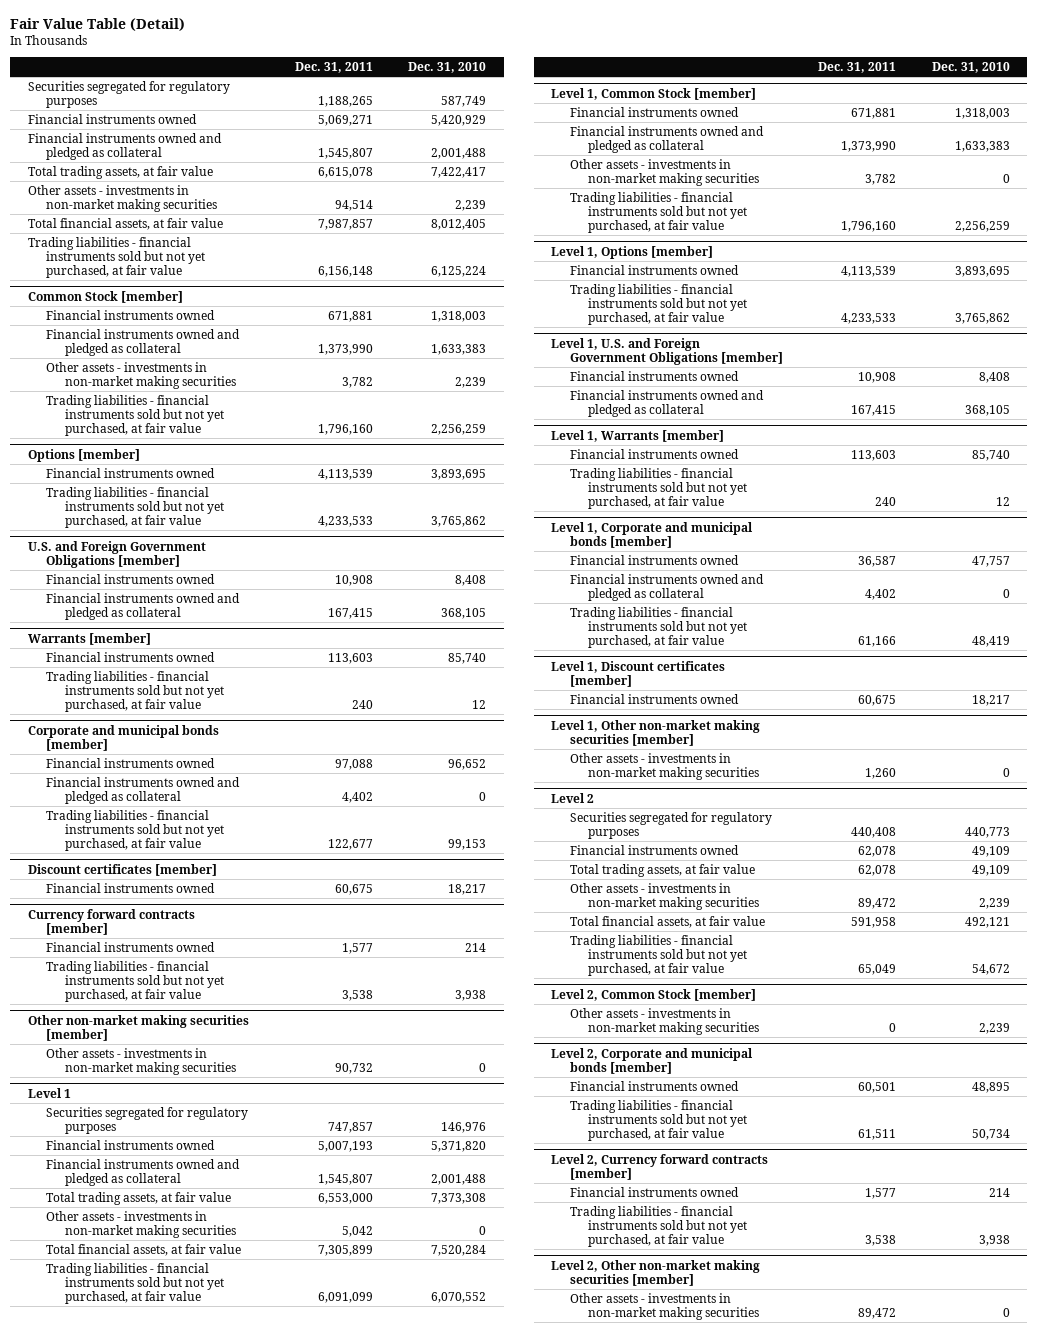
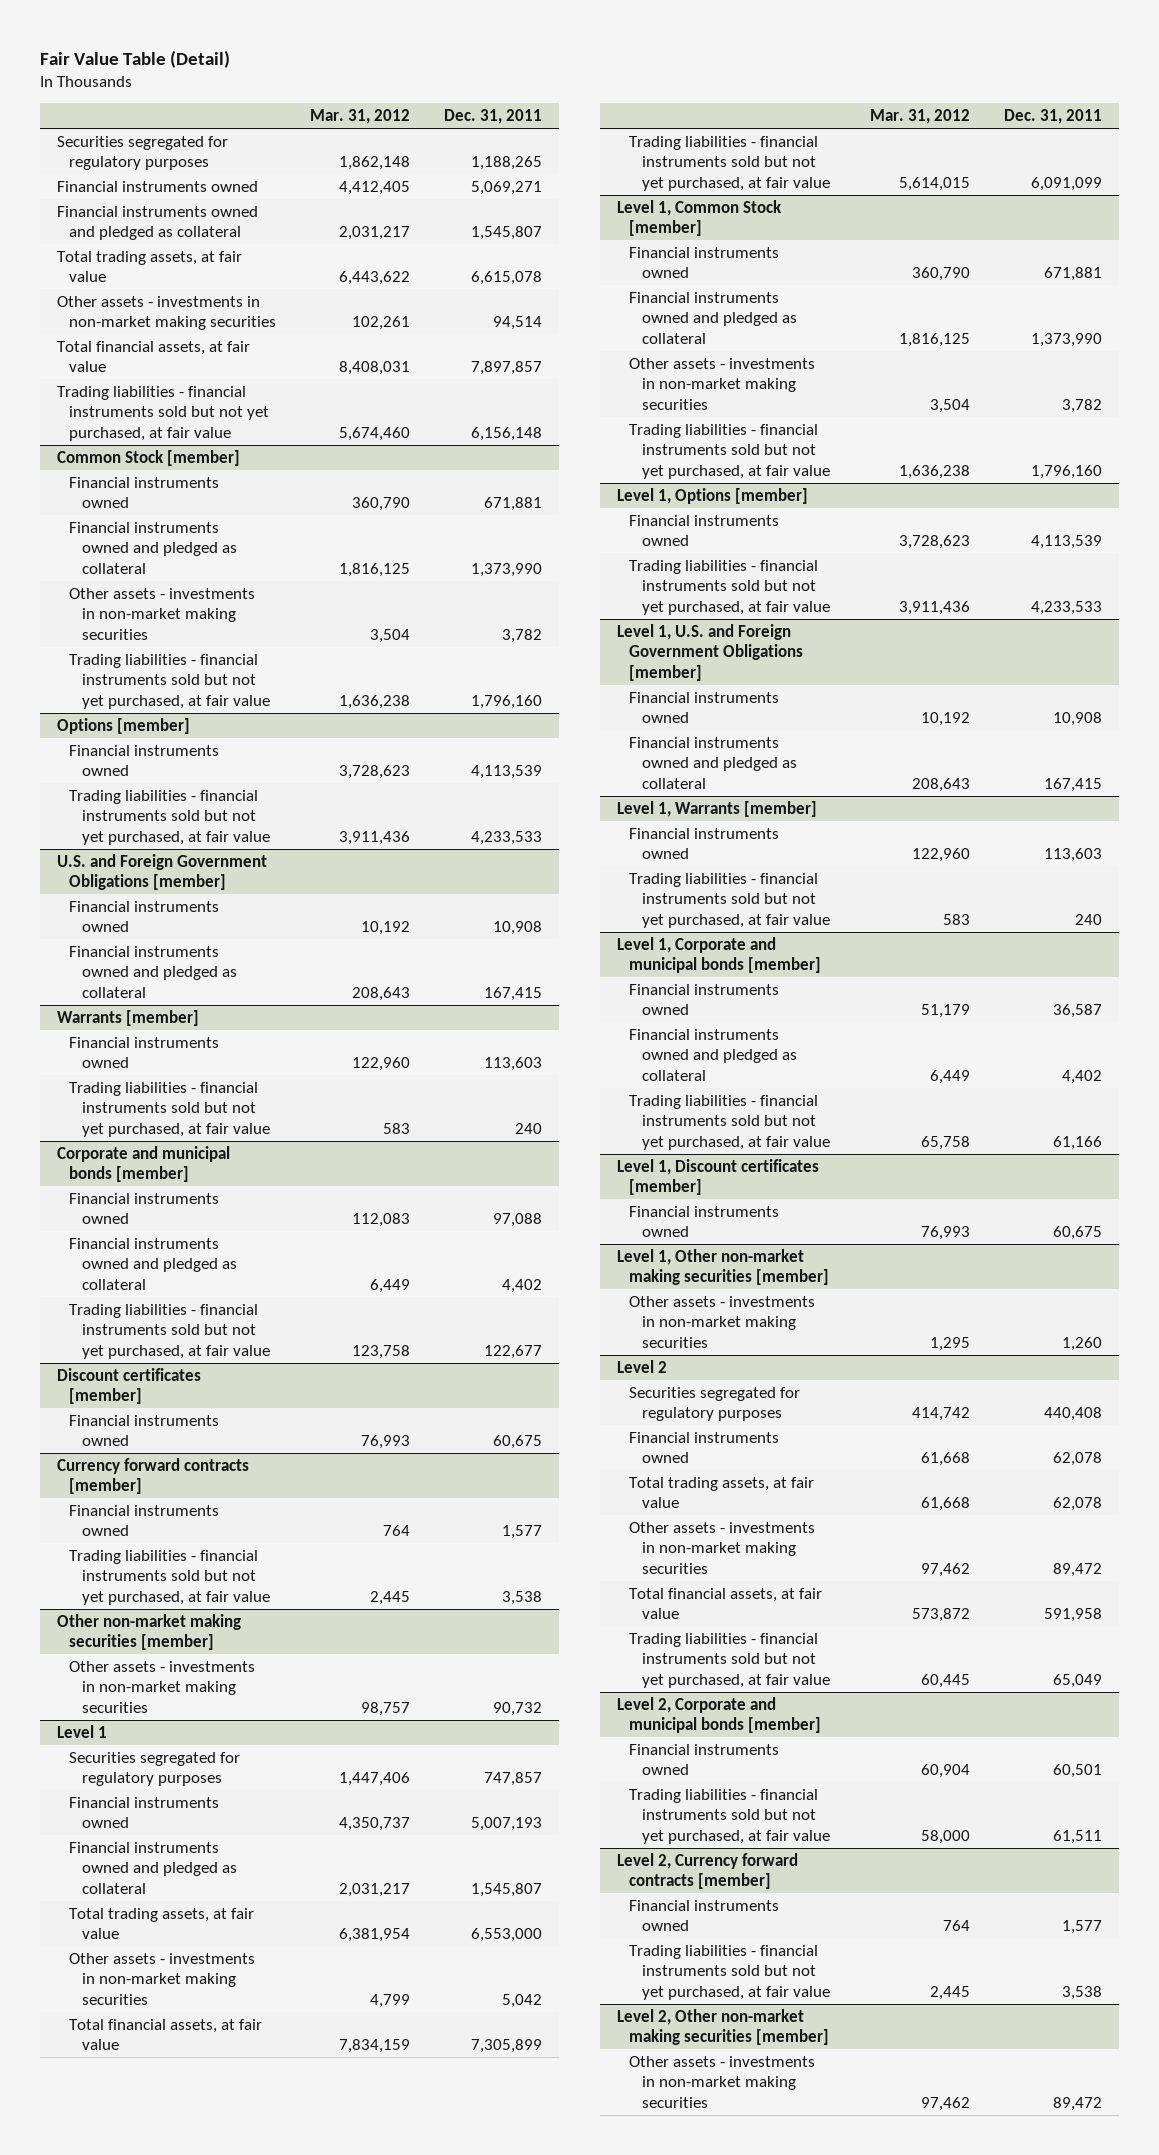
[407,61,486,73] Dec. 31, 2010 -> none
none -> [310,109,411,125] Mar. 31, 2012
[317,218,373,230] 7,987,857 -> [471,361,543,376] 7,897,857
[551,988,757,1001] Level 2, Common Stock [member] -> none
[569,1007,760,1035] Other assets - investments in non-market making securities -> none

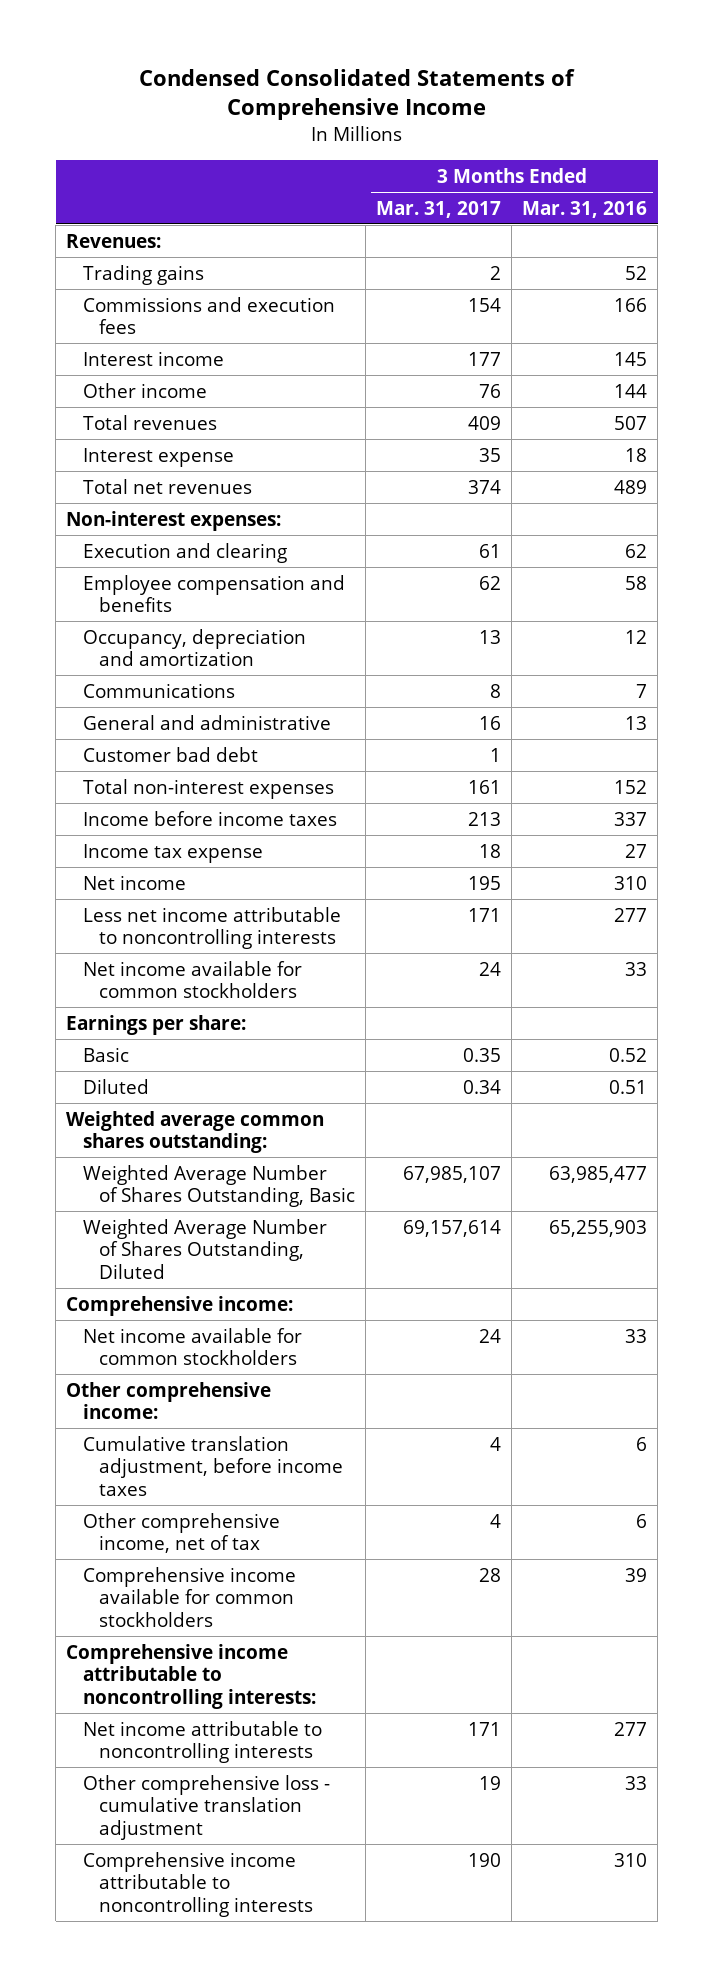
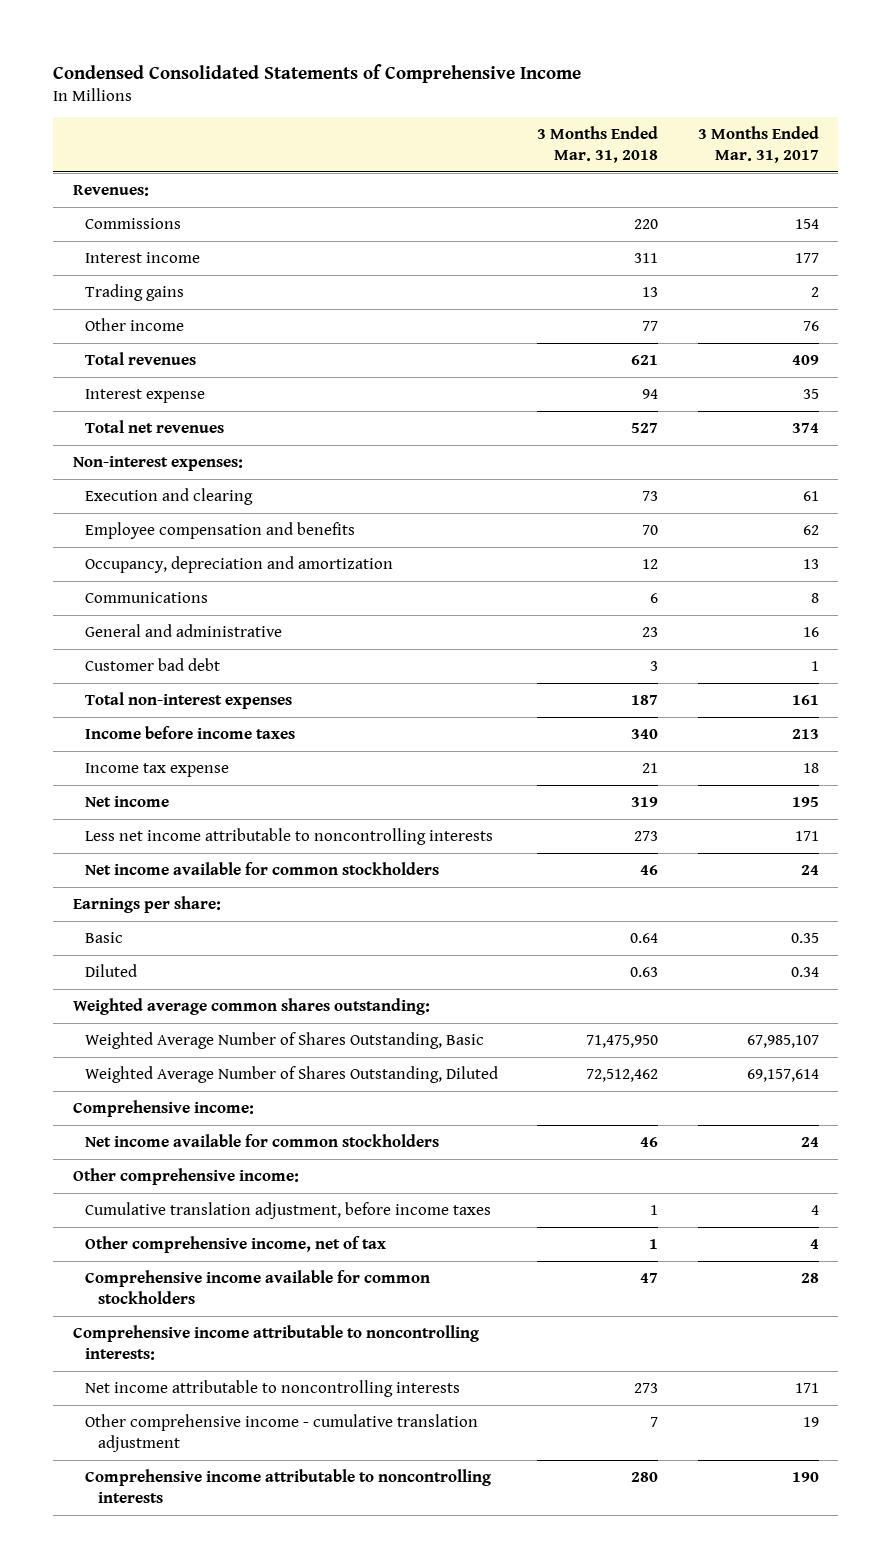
[522,200,648,218] Mar. 31, 2016 -> none
none -> [537,126,659,164] 3 Months Ended Mar. 31, 2018
[82,296,335,335] Commissions and execution fees -> [85,217,182,229] Commissions
[82,264,204,285] Trading gains -> [85,283,185,301] Trading gains
[82,1774,330,1840] Other comprehensive loss - cumulative translation adjustment -> [85,1413,479,1453] Other comprehensive income - cumulative translation adjustment

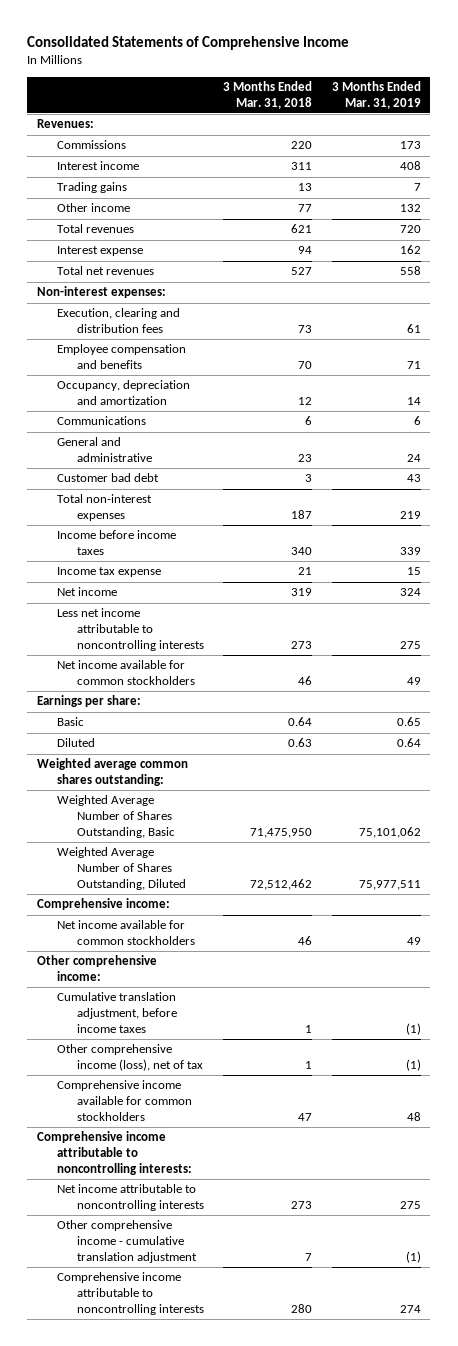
[53,63,582,83] Condensed Consolidated Statements of Comprehensive Income -> [27,35,350,50] Consolidated Statements of Comprehensive Income
[697,126,819,164] 3 Months Ended Mar. 31, 2017 -> none
none -> [331,81,421,109] 3 Months Ended Mar. 31, 2019
[85,487,254,505] Execution and clearing -> [56,308,180,333] Execution, clearing and distribution fees
[85,1235,387,1253] Other comprehensive income, net of tax -> [56,1044,203,1071] Other comprehensive income (loss), net of tax

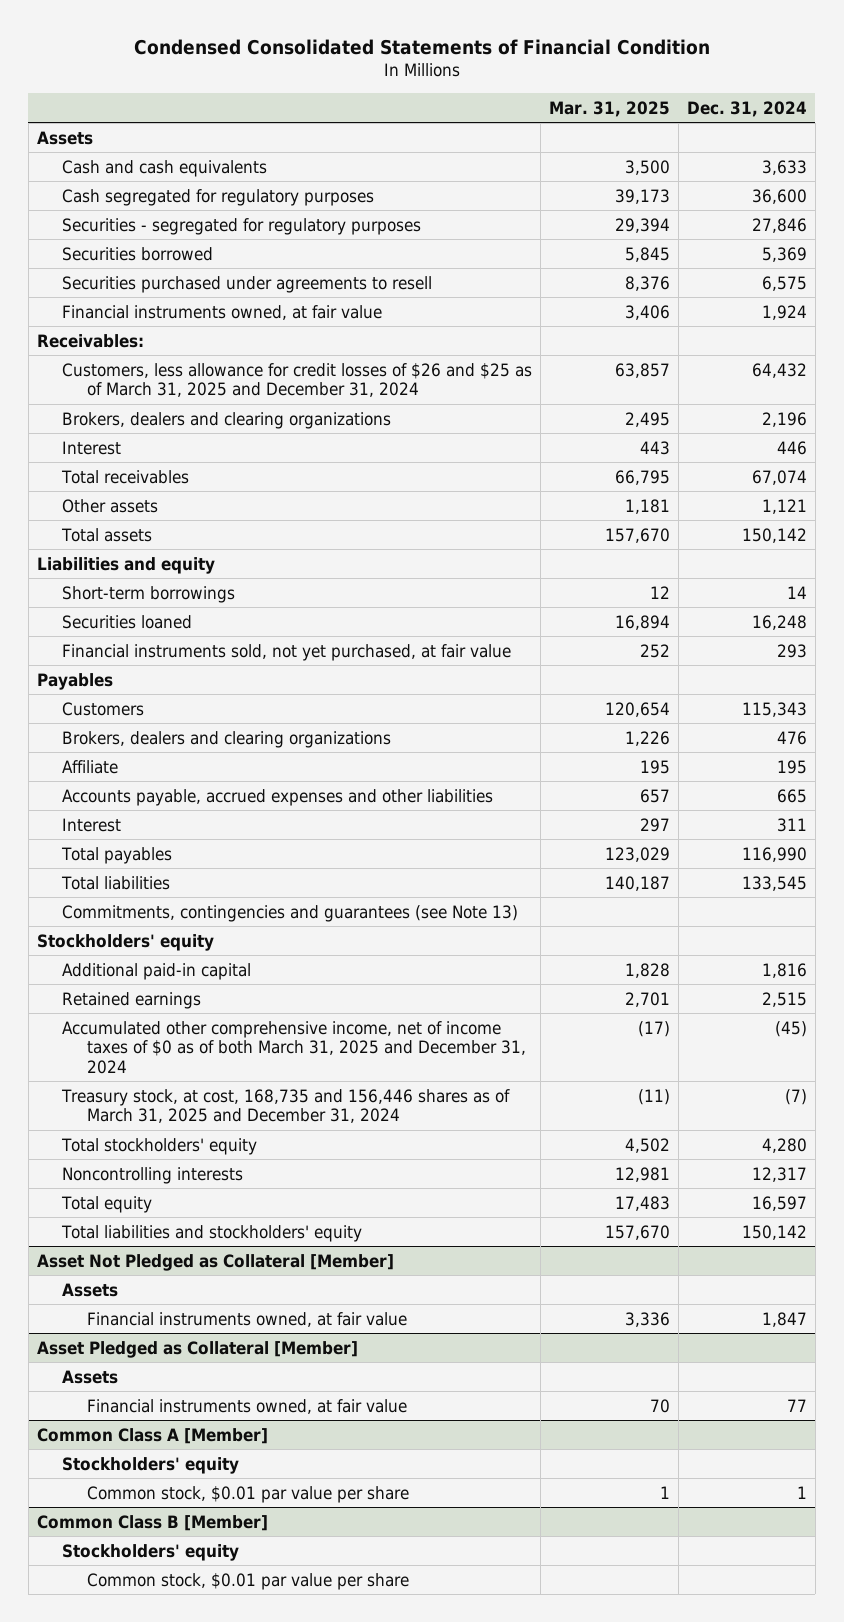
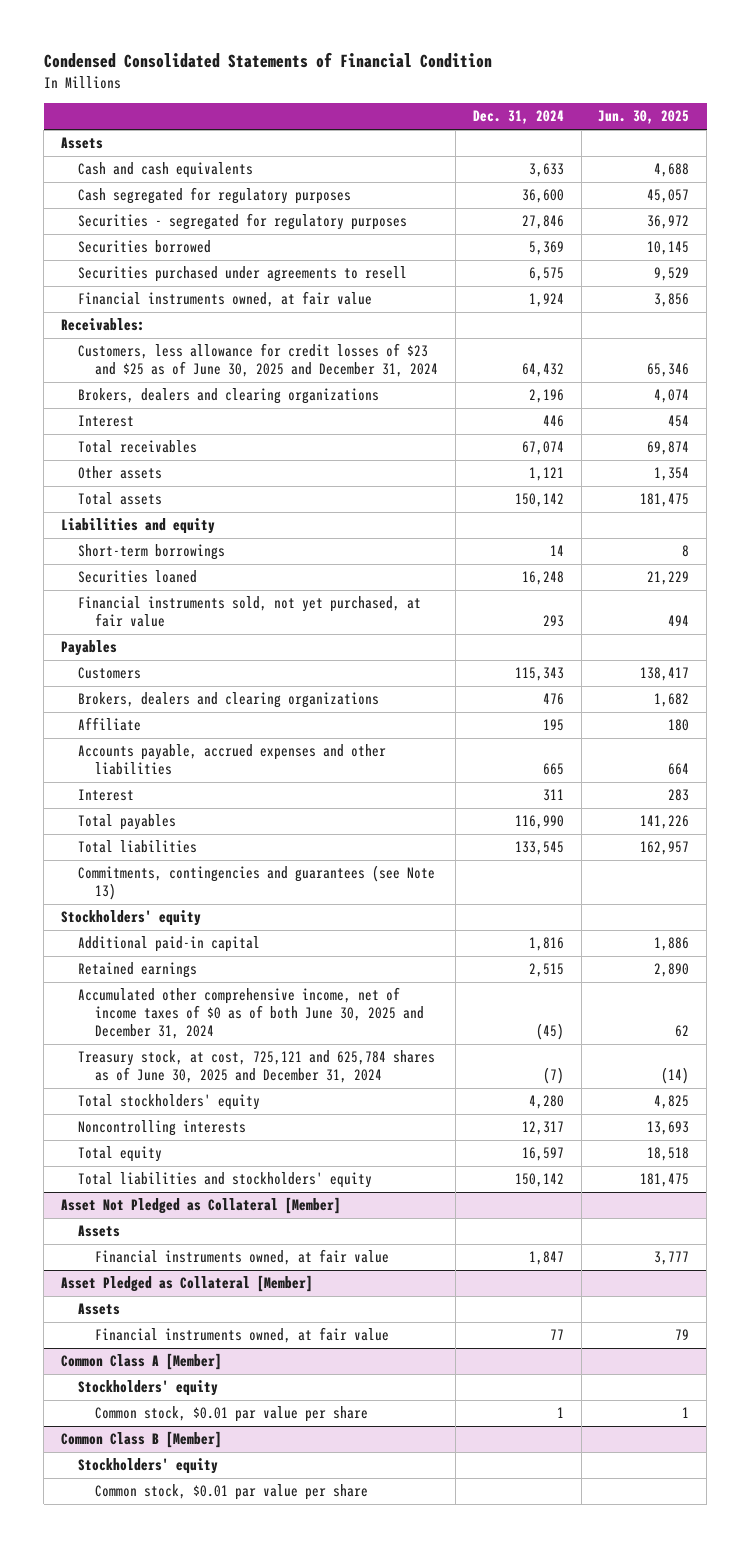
[548,100,670,117] Mar. 31, 2025 -> none
none -> [598,110,690,125] Jun. 30, 2025
[62,362,533,398] Customers, less allowance for credit losses of $26 and $25 as of March 31, 2025 and December 31, 2024 -> [78,343,439,378] Customers, less allowance for credit losses of $23 and $25 as of June 30, 2025 and December 31, 2024
[62,1020,527,1074] Accumulated other comprehensive income, net of income taxes of $0 as of both March 31, 2025 and December 31, 2024 -> [78,987,425,1039] Accumulated other comprehensive income, net of income taxes of $0 as of both June 30, 2025 and December 31, 2024
[61,1088,511,1124] Treasury stock, at cost, 168,735 and 156,446 shares as of March 31, 2025 and December 31, 2024 -> [78,1050,436,1084] Treasury stock, at cost, 725,121 and 625,784 shares as of June 30, 2025 and December 31, 2024

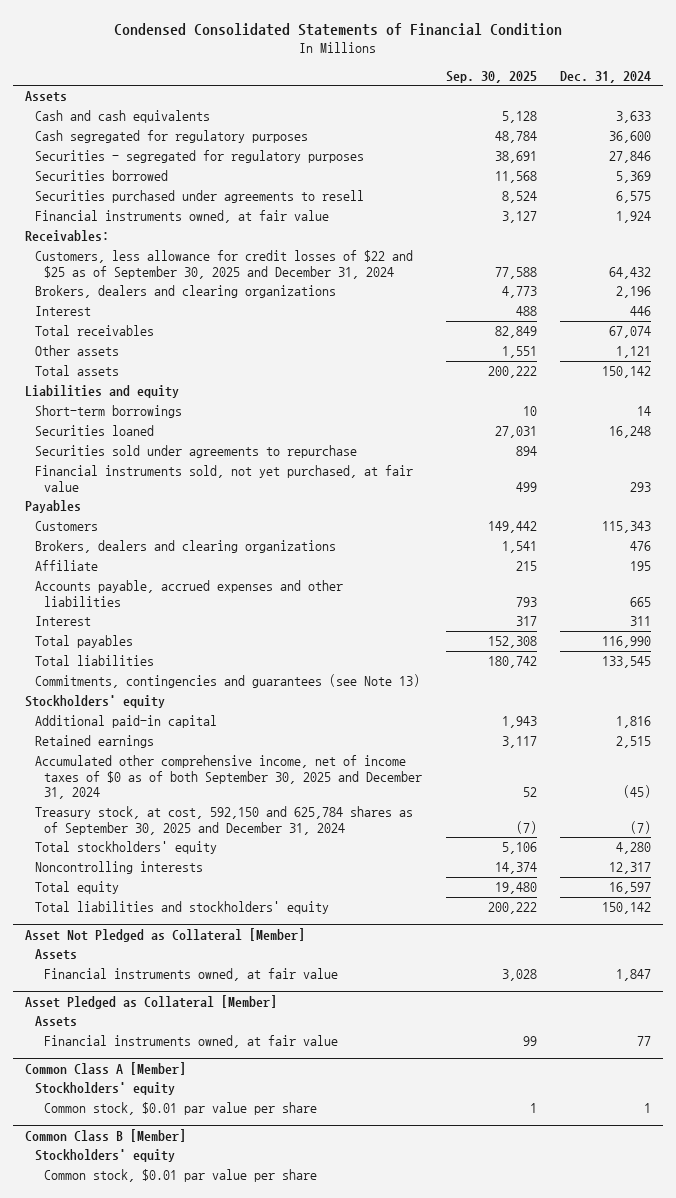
[598,110,690,125] Jun. 30, 2025 -> none
none -> [445,70,537,83] Sep. 30, 2025
[78,343,439,378] Customers, less allowance for credit losses of $23 and $25 as of June 30, 2025 and December 31, 2024 -> [34,250,413,279] Customers, less allowance for credit losses of $22 and $25 as of September 30, 2025 and December 31, 2024
none -> [34,445,357,459] Securities sold under agreements to repurchase
[78,987,425,1039] Accumulated other comprehensive income, net of income taxes of $0 as of both June 30, 2025 and December 31, 2024 -> [34,755,423,800] Accumulated other comprehensive income, net of income taxes of $0 as of both September 30, 2025 and December 31, 2024
[78,1050,436,1084] Treasury stock, at cost, 725,121 and 625,784 shares as of June 30, 2025 and December 31, 2024 -> [34,806,413,835] Treasury stock, at cost, 592,150 and 625,784 shares as of September 30, 2025 and December 31, 2024

